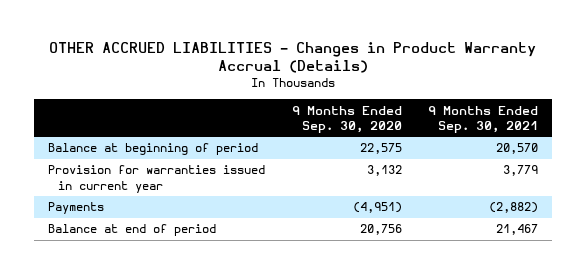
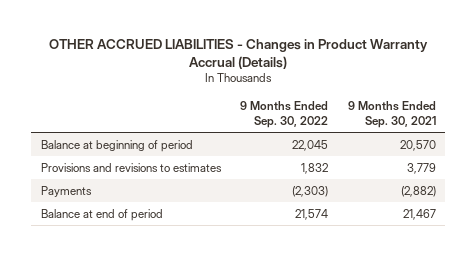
[291,105,402,134] 9 Months Ended Sep. 30, 2020 -> none
none -> [240,100,329,128] 9 Months Ended Sep. 30, 2022
[47,165,265,193] Provision for warranties issued in current year -> [40,162,222,172] Provisions and revisions to estimates

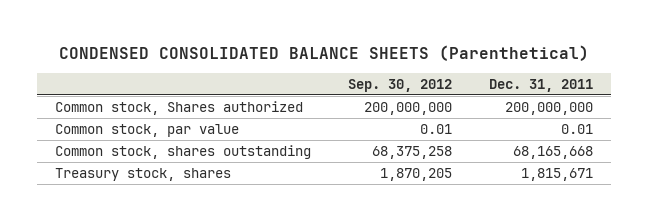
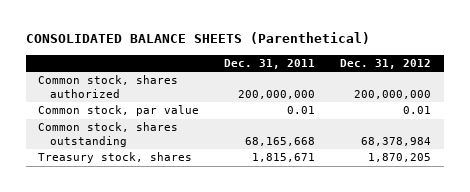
[59,44,590,61] CONDENSED CONSOLIDATED BALANCE SHEETS (Parenthetical) -> [25,32,370,45] CONSOLIDATED BALANCE SHEETS (Parenthetical)
[348,78,453,92] Sep. 30, 2012 -> none
none -> [340,58,432,69] Dec. 31, 2012
[55,100,304,115] Common stock, Shares authorized -> [38,75,179,98] Common stock, shares authorized

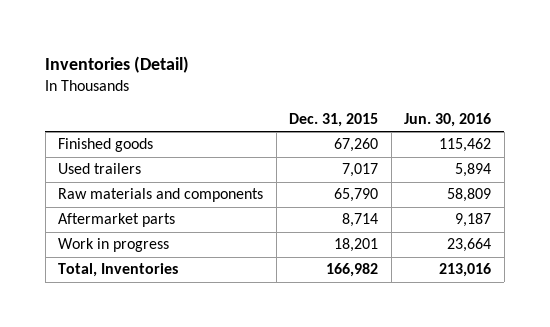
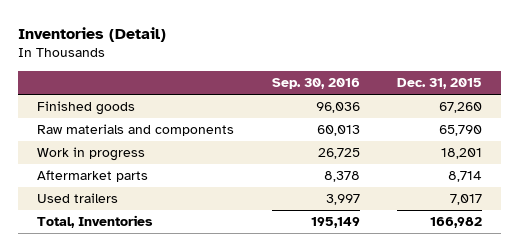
[404,112,492,127] Jun. 30, 2016 -> none
none -> [271,78,360,90] Sep. 30, 2016
[58,213,176,228] Aftermarket parts -> [37,170,149,183] Aftermarket parts
[58,163,142,175] Used trailers -> [37,193,119,204] Used trailers

